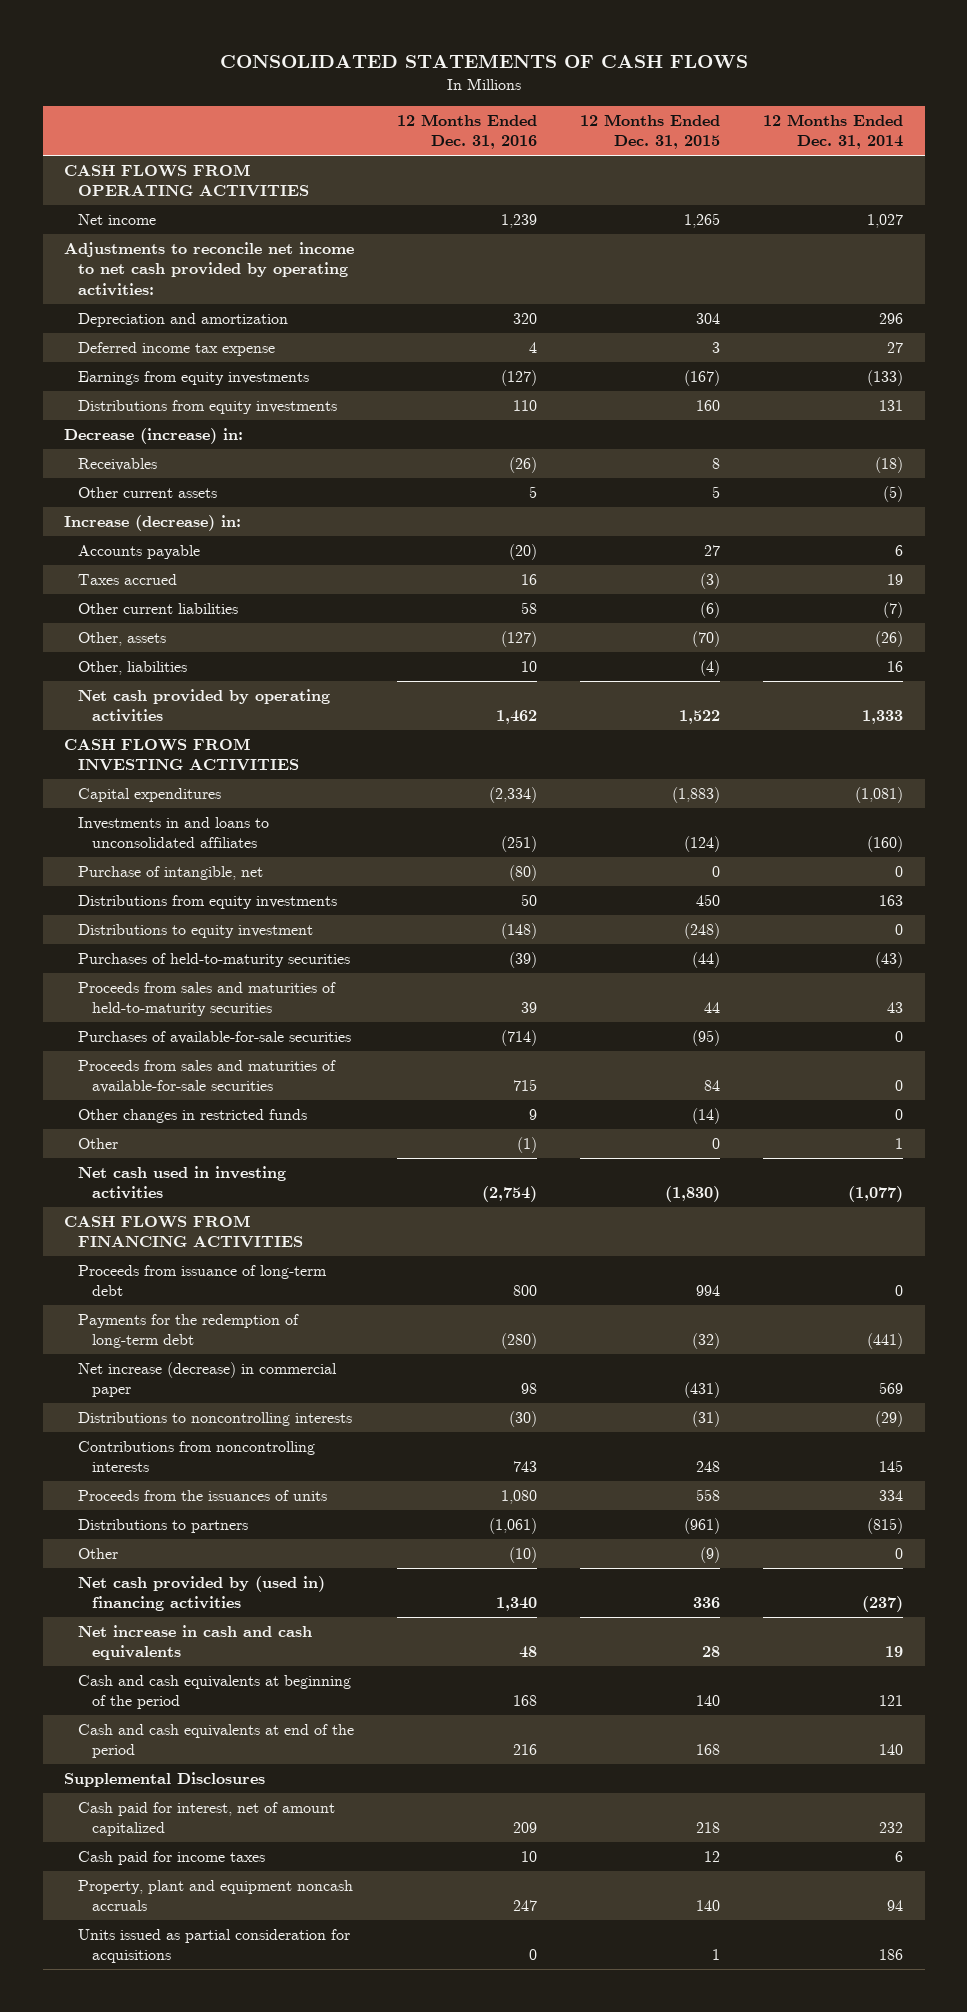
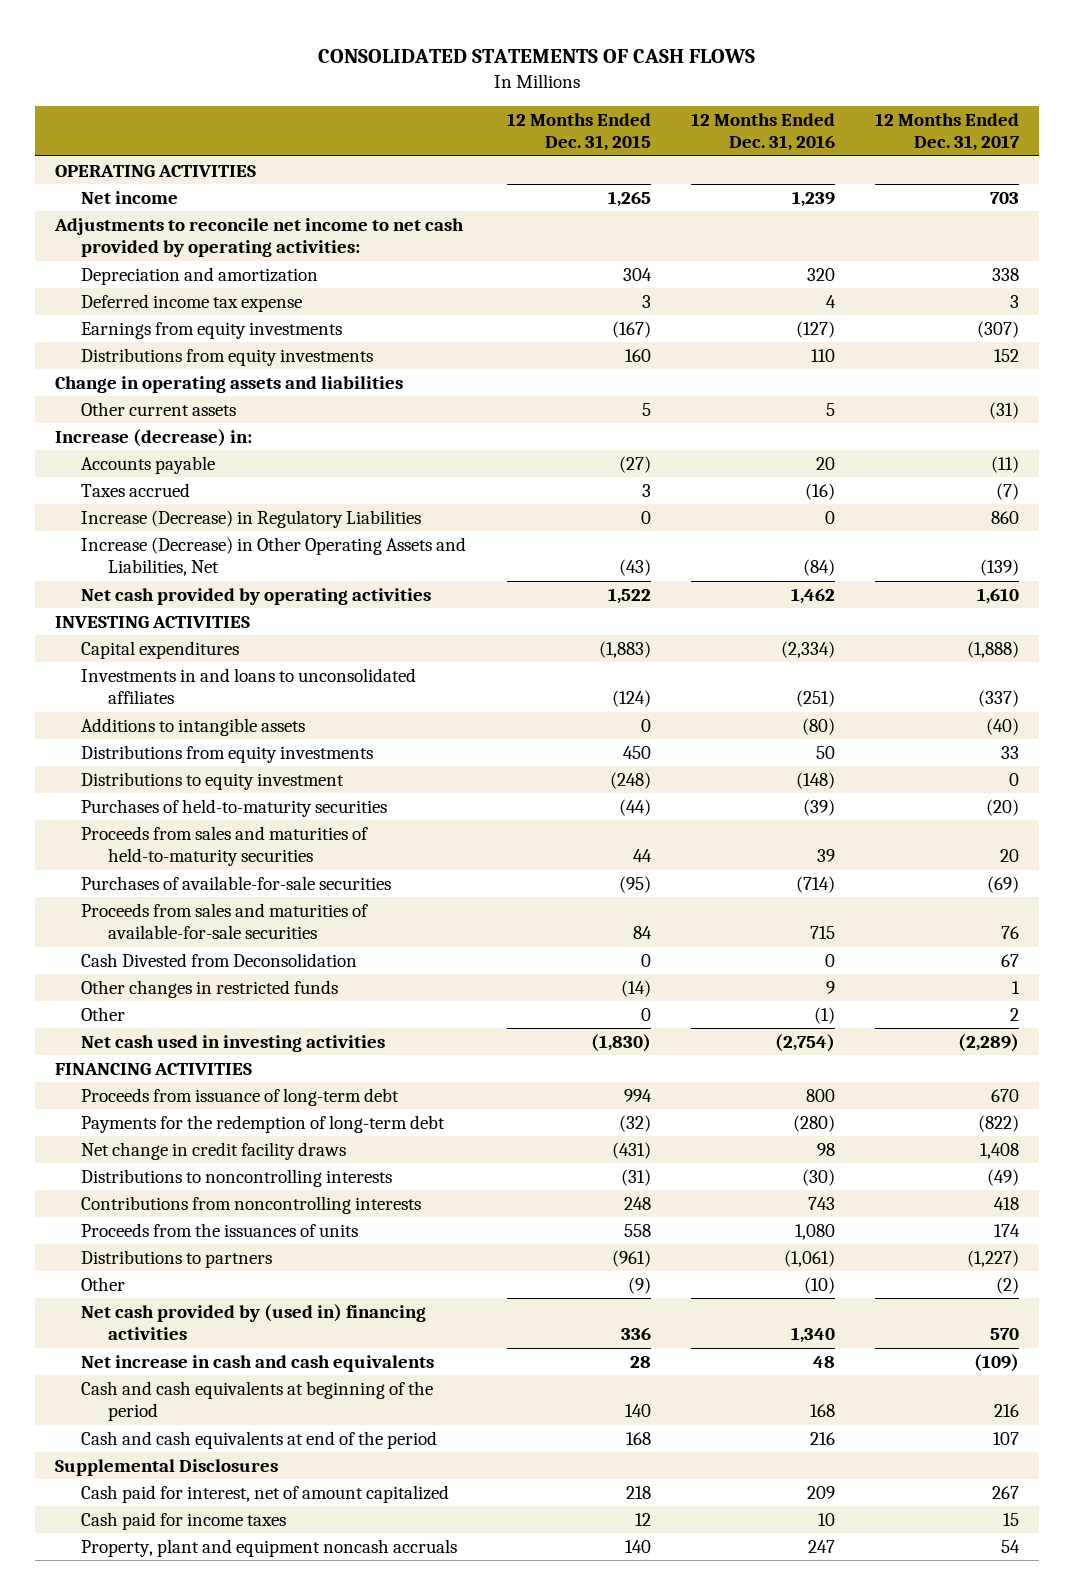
[763,113,904,150] 12 Months Ended Dec. 31, 2014 -> none
none -> [875,112,1021,152] 12 Months Ended Dec. 31, 2017
[64,164,309,198] CASH FLOWS FROM OPERATING ACTIVITIES -> [54,164,256,177] OPERATING ACTIVITIES
[77,458,157,472] Receivables -> none
[64,428,244,445] Decrease (increase) in: -> [54,375,403,393] Change in operating assets and liabilities
[77,603,238,615] Other current liabilities -> none
[77,632,166,647] Other, assets -> none
[77,661,187,676] Other, liabilities -> none
[509,544,538,561] (20) -> [815,456,835,470] 20
[704,545,721,557] 27 -> [618,455,651,473] (27)
[521,574,538,586] 16 -> [804,482,835,500] (16)
[700,573,721,590] (3) -> [641,483,651,497] 3
none -> [81,509,422,528] Increase (Decrease) in Regulatory Liabilities
none -> [81,536,467,577] Increase (Decrease) in Other Operating Assets and Liabilities, Net
[64,738,299,772] CASH FLOWS FROM INVESTING ACTIVITIES -> [54,615,250,628] INVESTING ACTIVITIES
[77,866,263,881] Purchase of intangible, net -> [81,717,306,736] Additions to intangible assets
none -> [81,952,358,967] Cash Divested from Deconsolidation
[64,1215,303,1249] CASH FLOWS FROM FINANCING ACTIVITIES -> [54,1062,252,1075] FINANCING ACTIVITIES
[77,1362,337,1398] Net increase (decrease) in commercial paper -> [81,1141,347,1160] Net change in credit facility draws
[77,1929,350,1964] Units issued as partial consideration for acquisitions -> none

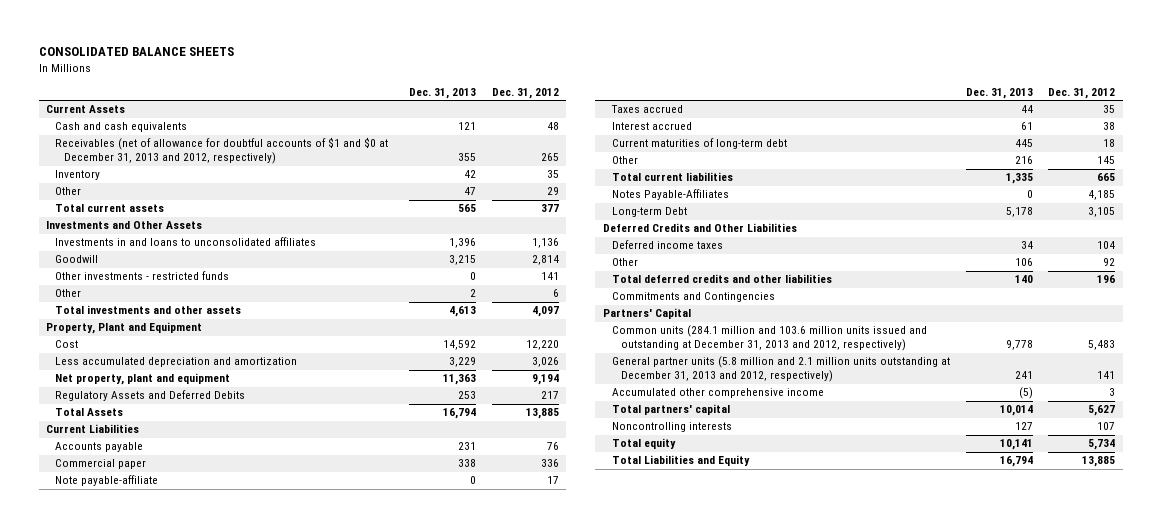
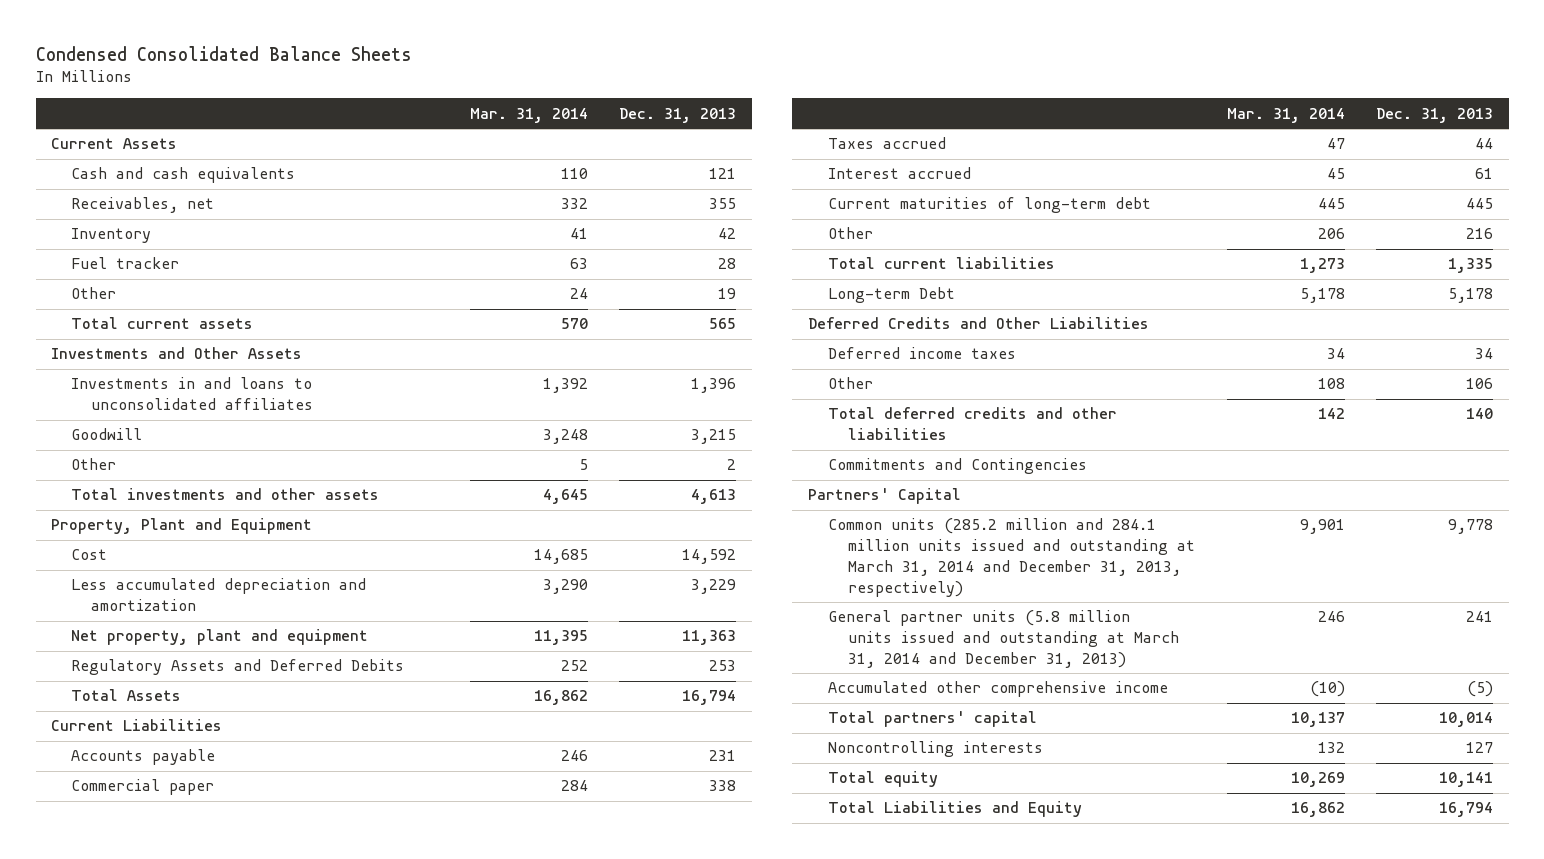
[38,47,234,57] CONSOLIDATED BALANCE SHEETS -> [35,45,412,61] Condensed Consolidated Balance Sheets
[491,87,559,99] Dec. 31, 2012 -> none
none -> [469,107,588,123] Mar. 31, 2014
[55,137,389,165] Receivables (net of allowance for doubtful accounts of $1 and $0 at December 31, 2013 and 2012, respectively) -> [71,197,215,214] Receivables, net
none -> [71,257,180,270] Fuel tracker
[463,187,476,196] 47 -> [718,288,737,300] 19
[55,271,230,281] Other investments - restricted funds -> none
[55,475,159,487] Note payable-affiliate -> none
[611,189,729,201] Notes Payable-Affiliates -> none
[611,325,927,352] Common units (284.1 million and 103.6 million units issued and outstanding at December 31, 2013 and 2012, respectively) -> [828,518,1195,598] Common units (285.2 million and 284.1 million units issued and outstanding at March 31, 2014 and December 31, 2013, respectively)
[611,356,950,383] General partner units (5.8 million and 2.1 million units outstanding at December 31, 2013 and 2012, respectively) -> [828,610,1179,669] General partner units (5.8 million units issued and outstanding at March 31, 2014 and December 31, 2013)

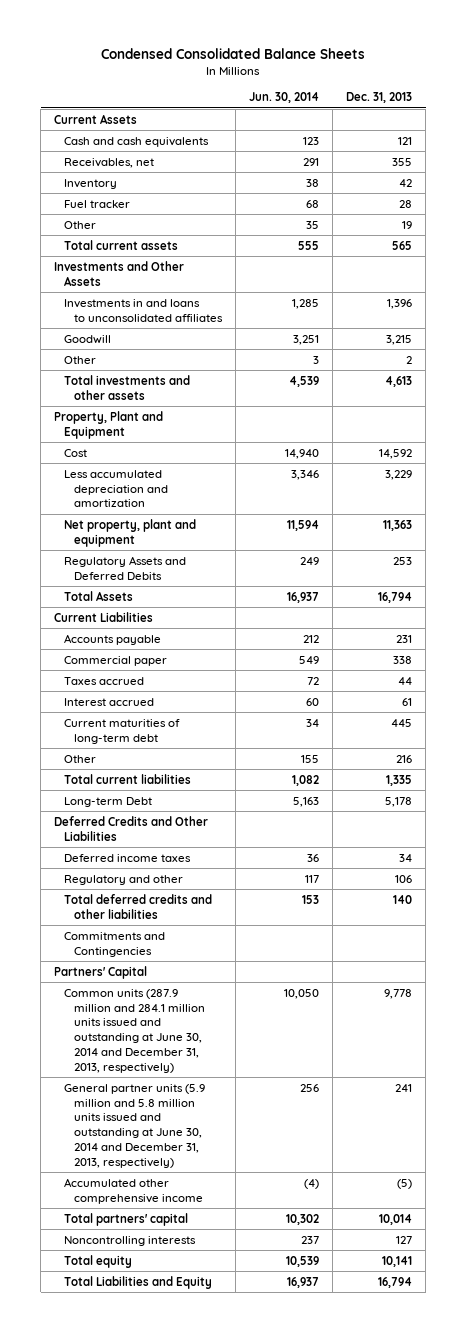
[469,107,588,123] Mar. 31, 2014 -> none
none -> [248,92,319,104] Jun. 30, 2014
[828,377,874,390] Other -> [64,874,184,885] Regulatory and other
[828,518,1195,598] Common units (285.2 million and 284.1 million units issued and outstanding at March 31, 2014 and December 31, 2013, respectively) -> [64,988,205,1073] Common units (287.9 million and 284.1 million units issued and outstanding at June 30, 2014 and December 31, 2013, respectively)
[828,610,1179,669] General partner units (5.8 million units issued and outstanding at March 31, 2014 and December 31, 2013) -> [64,1083,206,1168] General partner units (5.9 million and 5.8 million units issued and outstanding at June 30, 2014 and December 31, 2013, respectively)

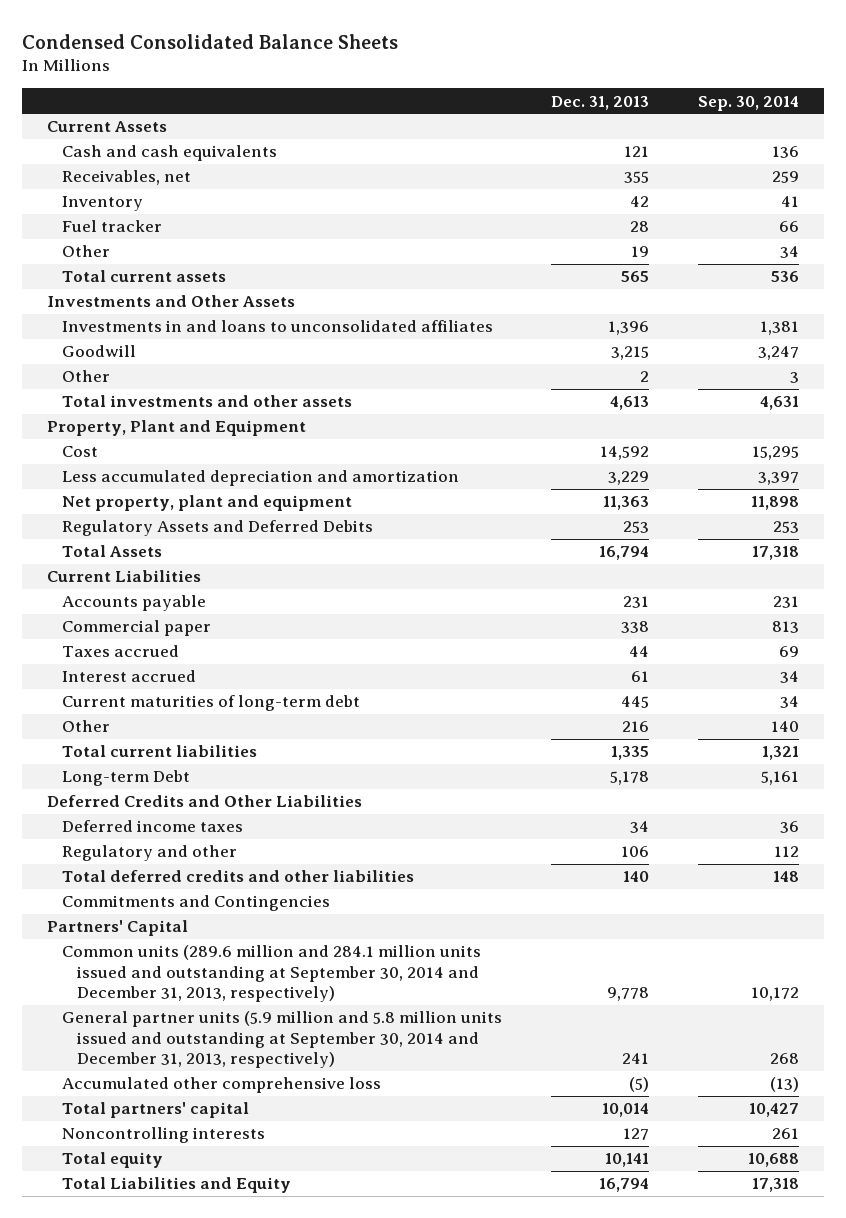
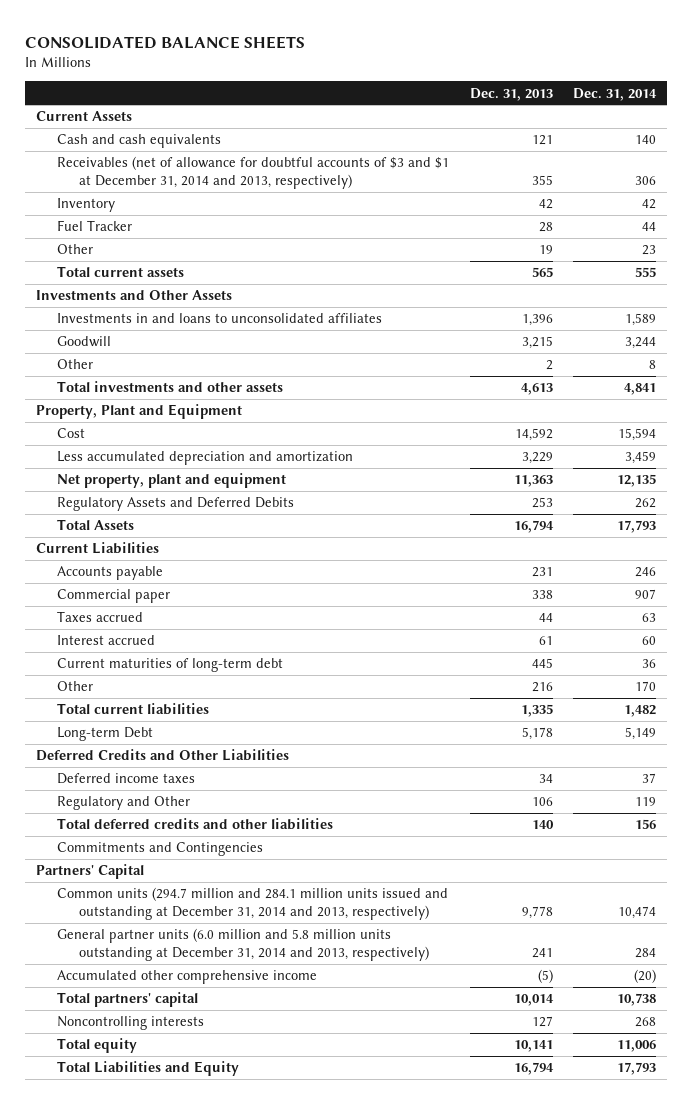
[22,33,399,49] Condensed Consolidated Balance Sheets -> [25,35,306,49] CONSOLIDATED BALANCE SHEETS
[698,95,800,111] Sep. 30, 2014 -> none
none -> [573,87,658,101] Dec. 31, 2014
[61,170,191,186] Receivables, net -> [57,156,450,190] Receivables (net of allowance for doubtful accounts of $3 and $1 at December 31, 2014 and 2013, respectively)
[61,220,162,233] Fuel tracker -> [57,220,133,232] Fuel Tracker
[61,845,237,862] Regulatory and other -> [57,796,191,811] Regulatory and Other
[61,945,481,1003] Common units (289.6 million and 284.1 million units issued and outstanding at September 30, 2014 and December 31, 2013, respectively) -> [57,887,449,921] Common units (294.7 million and 284.1 million units issued and outstanding at December 31, 2014 and 2013, respectively)
[61,1011,502,1069] General partner units (5.9 million and 5.8 million units issued and outstanding at September 30, 2014 and December 31, 2013, respectively) -> [57,928,430,962] General partner units (6.0 million and 5.8 million units outstanding at December 31, 2014 and 2013, respectively)
[61,1077,381,1094] Accumulated other comprehensive loss -> [57,970,318,985] Accumulated other comprehensive income

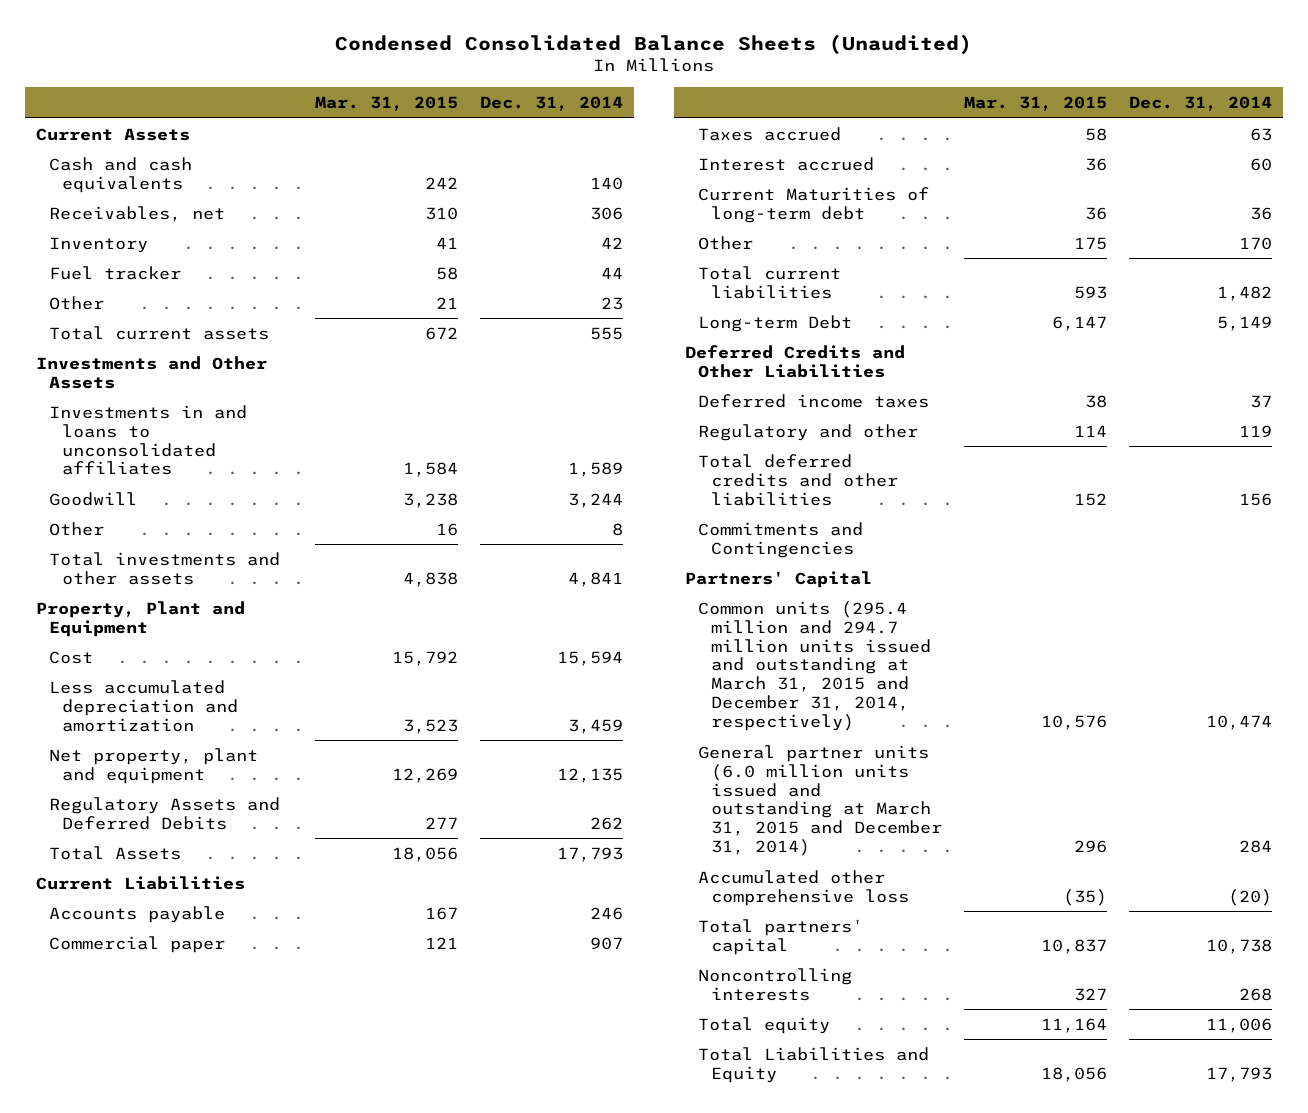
[25,35,306,49] CONSOLIDATED BALANCE SHEETS -> [334,33,972,55] Condensed Consolidated Balance Sheets (Unaudited)
[469,87,553,101] Dec. 31, 2013 -> none
none -> [315,95,459,111] Mar. 31, 2015
[57,156,450,190] Receivables (net of allowance for doubtful accounts of $3 and $1 at December 31, 2014 and 2013, respectively) -> [49,205,226,222] Receivables, net
[57,220,133,232] Fuel Tracker -> [49,265,182,280] Fuel tracker
[57,658,284,673] Current maturities of long-term debt -> [697,186,929,223] Current Maturities of long-term debt
[57,796,191,811] Regulatory and Other -> [697,423,918,441] Regulatory and other
[57,887,449,921] Common units (294.7 million and 284.1 million units issued and outstanding at December 31, 2014 and 2013, respectively) -> [697,600,931,732] Common units (295.4 million and 294.7 million units issued and outstanding at March 31, 2015 and December 31, 2014, respectively)
[57,928,430,962] General partner units (6.0 million and 5.8 million units outstanding at December 31, 2014 and 2013, respectively) -> [697,744,942,857] General partner units (6.0 million units issued and outstanding at March 31, 2015 and December 31, 2014)
[57,970,318,985] Accumulated other comprehensive income -> [697,869,909,906] Accumulated other comprehensive loss

